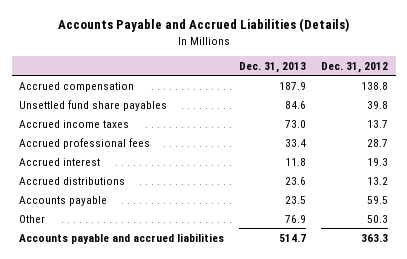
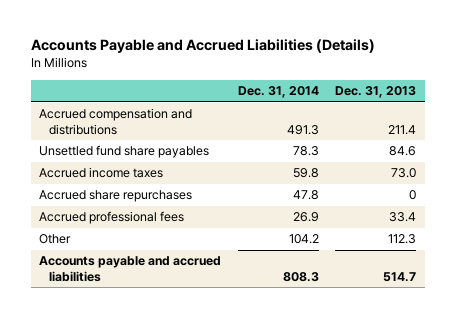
[321,61,389,73] Dec. 31, 2012 -> none
none -> [237,86,319,99] Dec. 31, 2014
[19,81,135,92] Accrued compensation -> [39,108,193,135] Accrued compensation and distributions
[279,81,307,90] 187.9 -> [388,124,417,135] 211.4
none -> [39,190,193,203] Accrued share repurchases
[19,157,101,166] Accrued interest -> none
[19,176,126,185] Accrued distributions -> none
[19,195,108,206] Accounts payable -> none
[285,214,307,223] 76.9 -> [388,234,417,245] 112.3

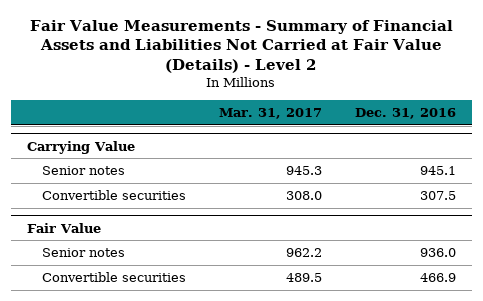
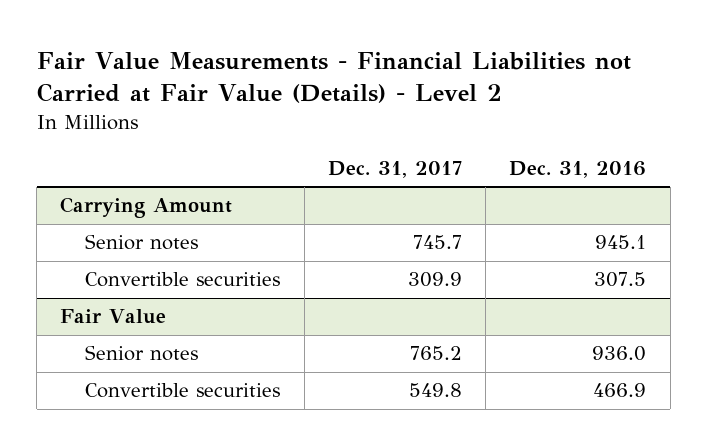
[30,19,454,73] Fair Value Measurements - Summary of Financial Assets and Liabilities Not Carried at Fair Value (Details) - Level 2 -> [36,51,631,103] Fair Value Measurements - Financial Liabilities not Carried at Fair Value (Details) - Level 2
[218,107,322,119] Mar. 31, 2017 -> none
none -> [327,160,462,178] Dec. 31, 2017
[27,140,136,154] Carrying Value -> [60,197,233,219] Carrying Amount

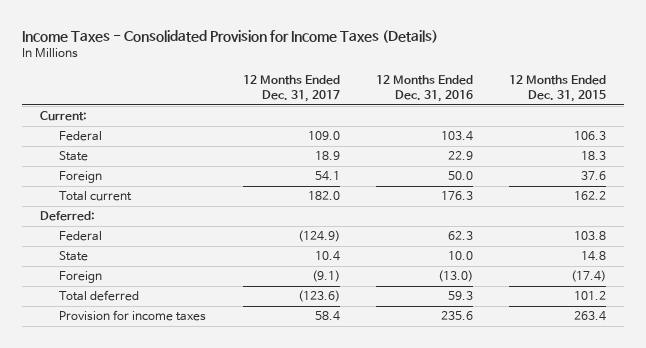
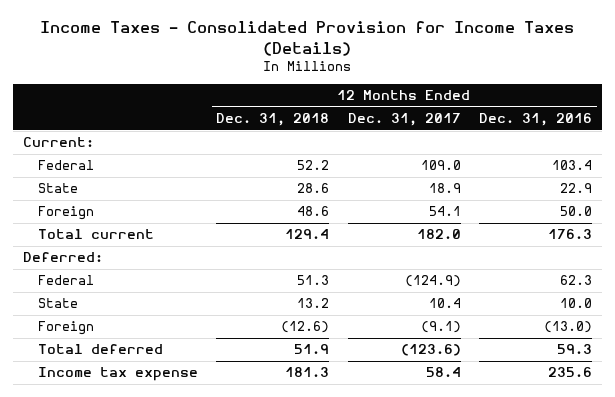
[508,74,606,103] 12 Months Ended Dec. 31, 2015 -> none
none -> [216,113,330,127] Dec. 31, 2018
[59,310,207,322] Provision for income taxes -> [37,367,198,382] Income tax expense

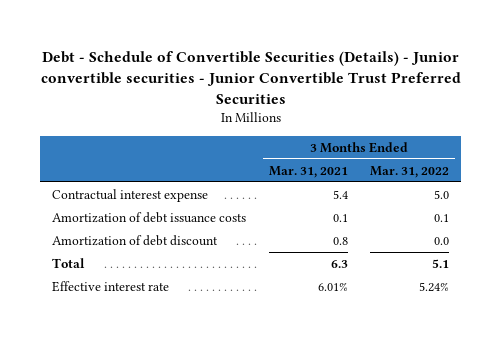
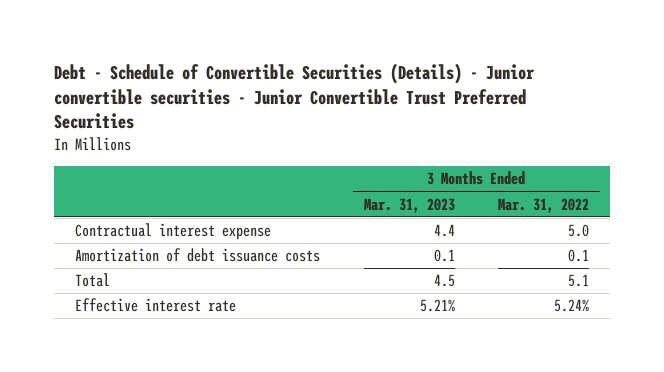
[268,165,348,178] Mar. 31, 2021 -> none
none -> [363,197,455,213] Mar. 31, 2023
[51,234,218,246] Amortization of debt discount -> none

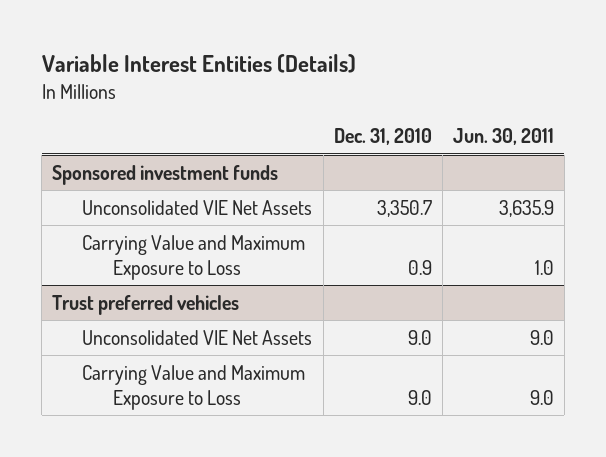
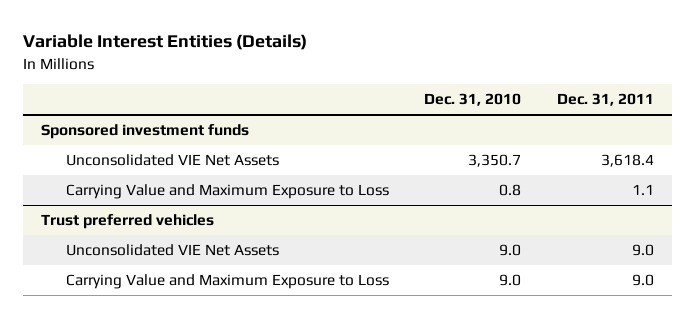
[452,127,554,145] Jun. 30, 2011 -> none
none -> [557,93,655,107] Dec. 31, 2011
[407,259,432,275] 0.9 -> [499,184,522,197] 0.8

